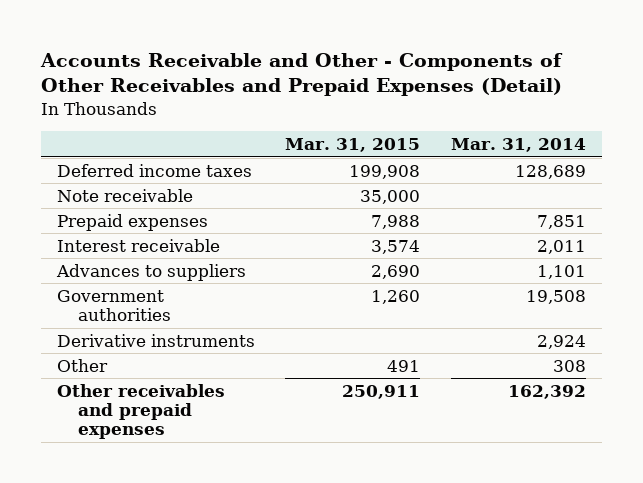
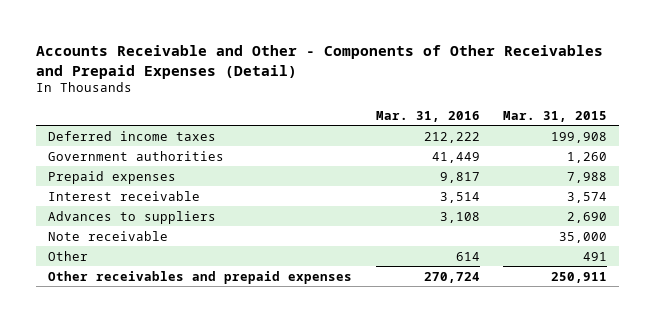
[451,138,587,153] Mar. 31, 2014 -> none
none -> [375,110,480,122] Mar. 31, 2016
[56,289,171,321] Government authorities -> [48,150,225,161] Government authorities
[56,333,255,347] Derivative instruments -> none
[56,188,193,202] Note receivable -> [48,230,169,241] Note receivable

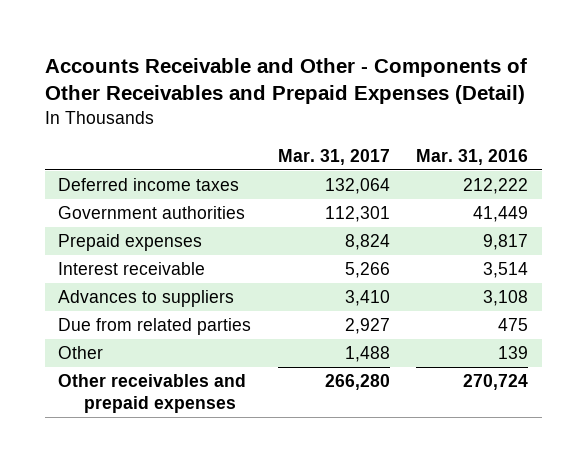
[503,110,608,122] Mar. 31, 2015 -> none
none -> [277,148,390,165] Mar. 31, 2017
[48,230,169,241] Note receivable -> none
none -> [58,318,252,336] Due from related parties
[455,251,480,261] 614 -> [498,346,529,360] 139

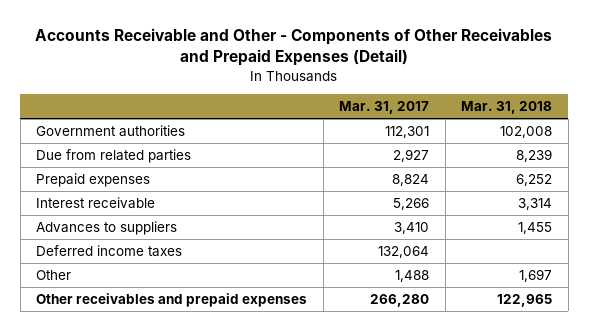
[416,148,529,165] Mar. 31, 2016 -> none
none -> [461,100,553,114] Mar. 31, 2018
[58,318,252,336] Due from related parties -> [36,148,192,163] Due from related parties
[58,178,240,192] Deferred income taxes -> [36,244,183,257] Deferred income taxes

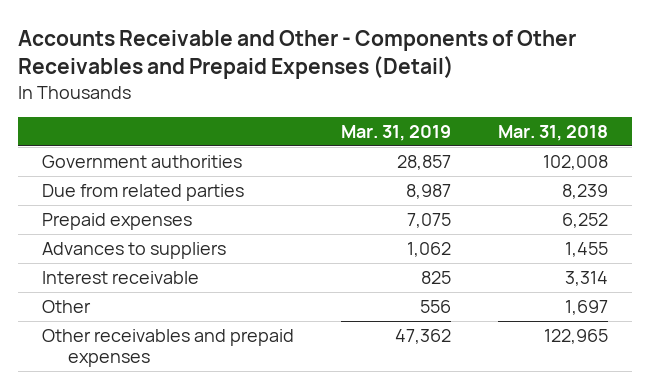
[339,100,430,114] Mar. 31, 2017 -> none
none -> [340,124,451,141] Mar. 31, 2019
[36,244,183,257] Deferred income taxes -> none
[36,196,156,209] Interest receivable -> [41,271,199,285] Interest receivable

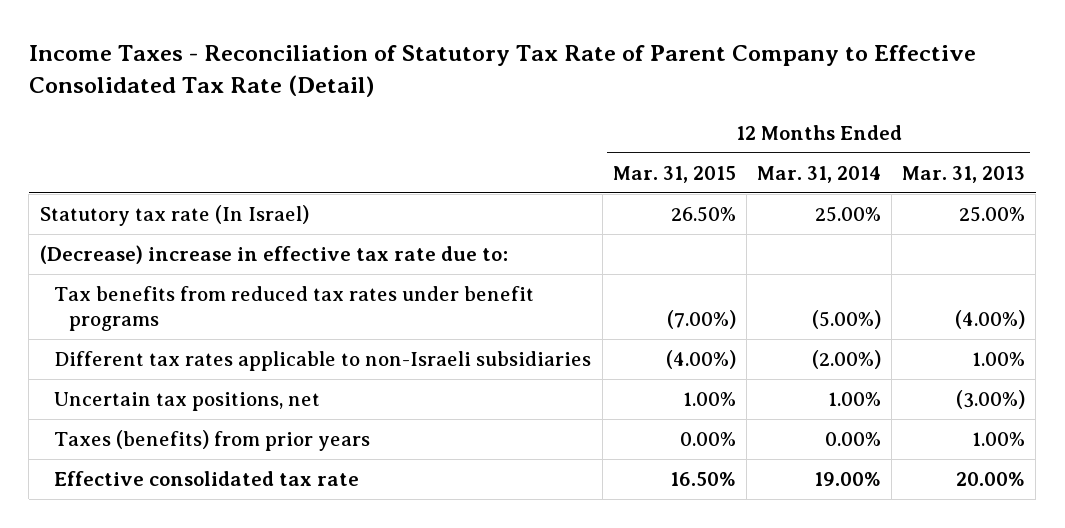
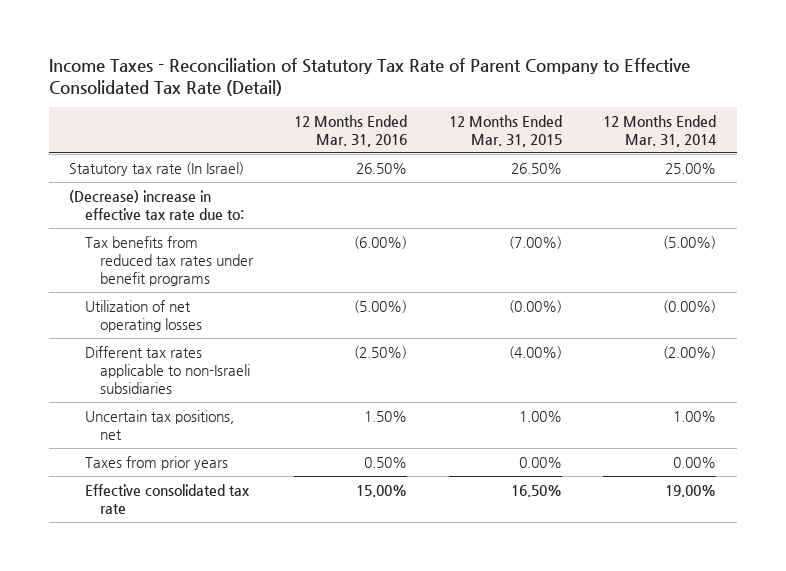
[901,165,1025,183] Mar. 31, 2013 -> none
none -> [294,114,408,147] 12 Months Ended Mar. 31, 2016
none -> [84,299,202,332] Utilization of net operating losses
[54,429,371,451] Taxes (benefits) from prior years -> [84,455,228,470] Taxes from prior years

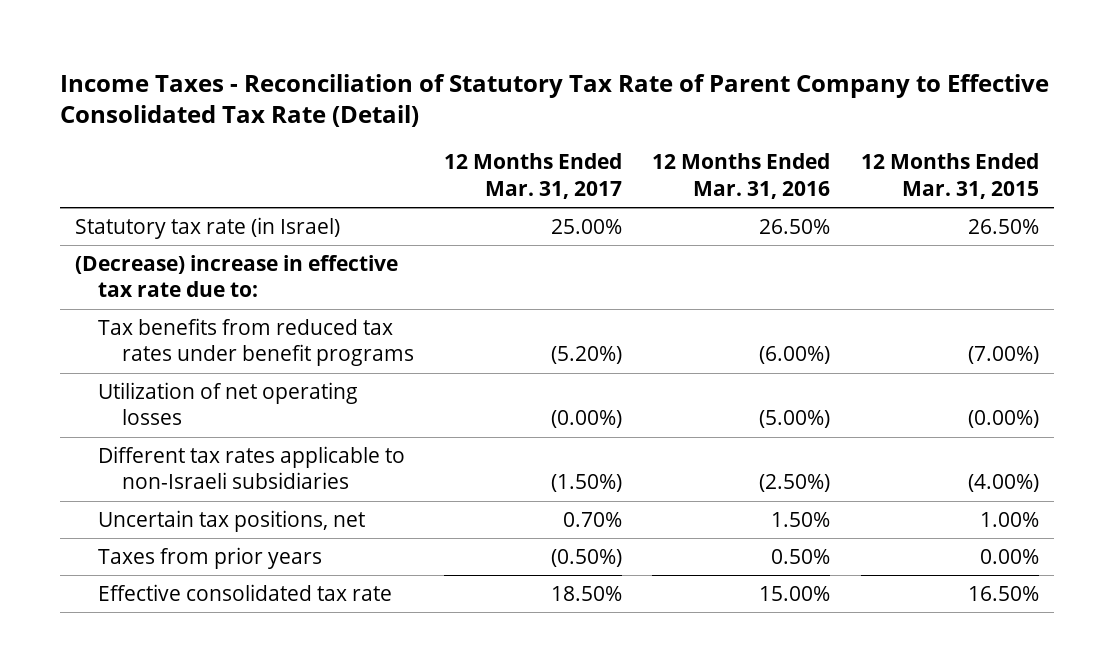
[603,114,718,147] 12 Months Ended Mar. 31, 2014 -> none
none -> [444,153,623,199] 12 Months Ended Mar. 31, 2017
[69,161,245,176] Statutory tax rate (In Israel) -> [74,216,340,239] Statutory tax rate (in Israel)

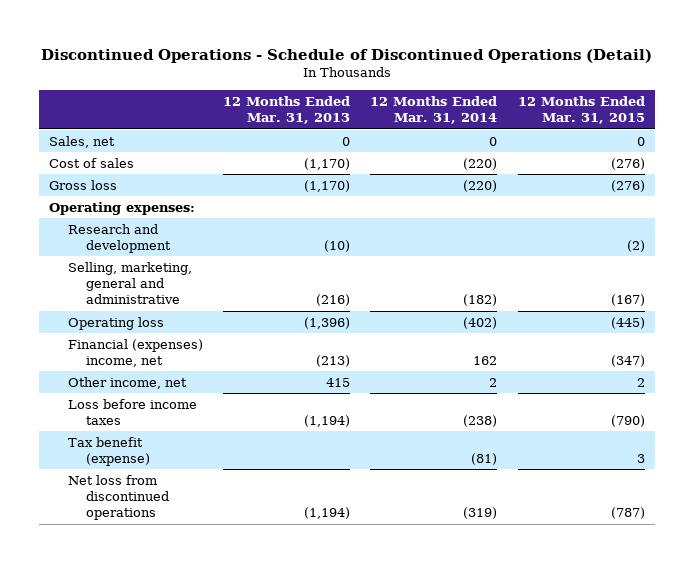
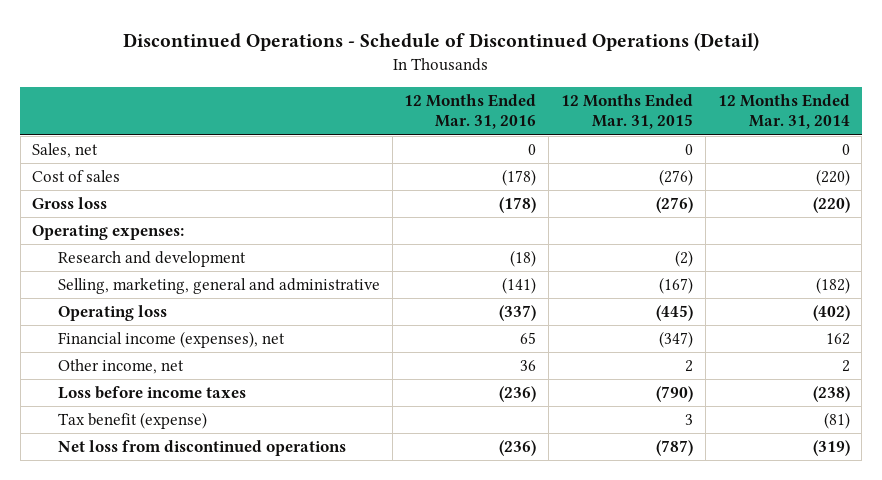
[223,96,351,125] 12 Months Ended Mar. 31, 2013 -> none
none -> [404,94,537,130] 12 Months Ended Mar. 31, 2016
[67,338,203,368] Financial (expenses) income, net -> [57,331,285,349] Financial income (expenses), net

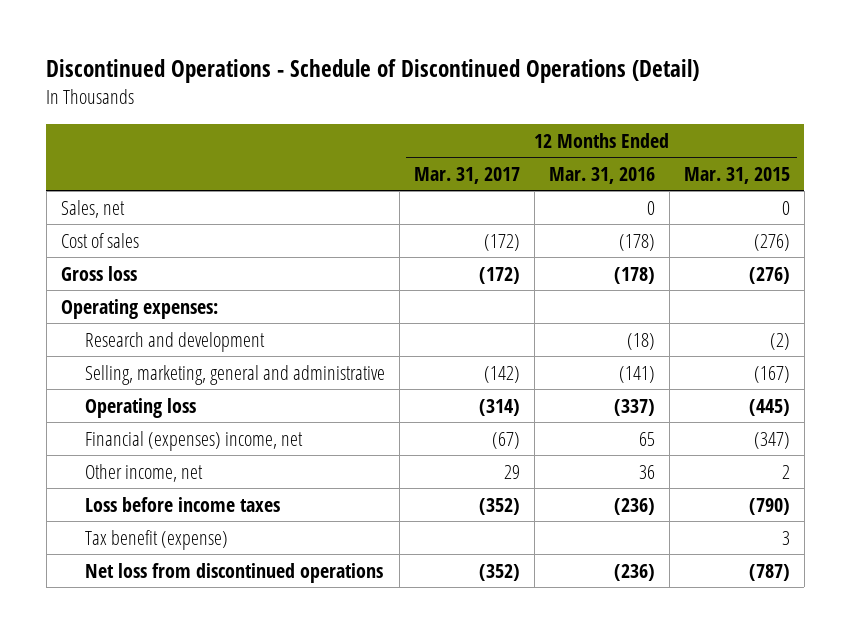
[717,94,850,130] 12 Months Ended Mar. 31, 2014 -> none
none -> [413,166,520,184] Mar. 31, 2017
[57,331,285,349] Financial income (expenses), net -> [84,430,303,451] Financial (expenses) income, net

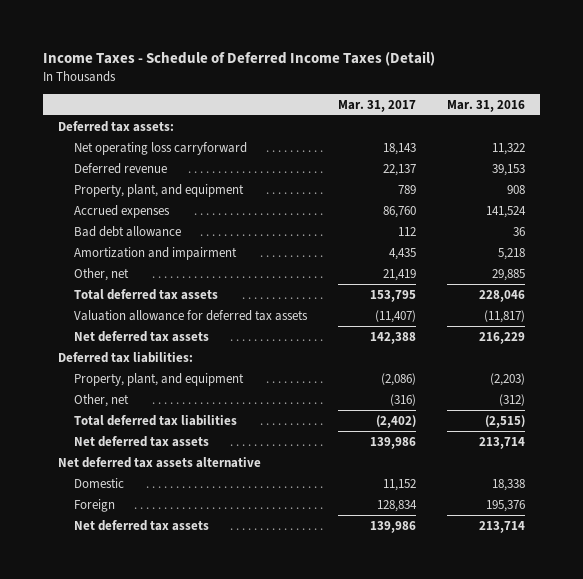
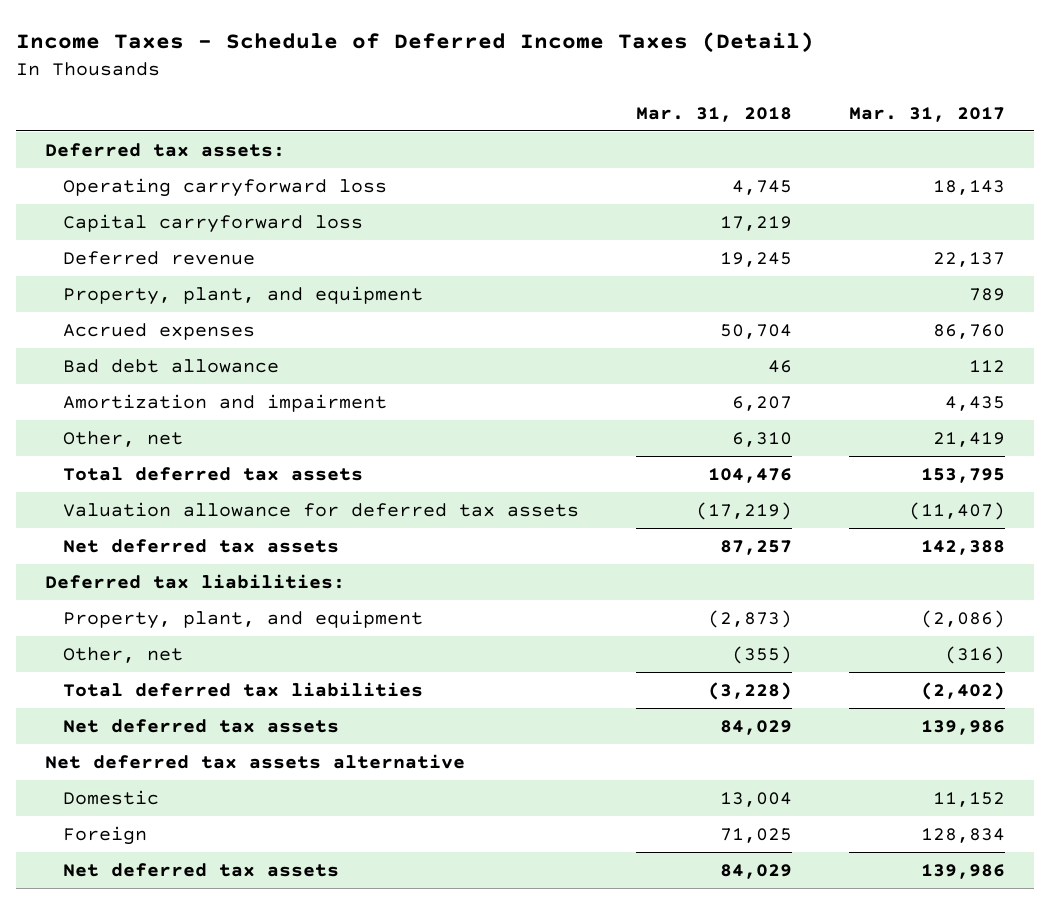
[446,99,525,112] Mar. 31, 2016 -> none
none -> [636,106,793,122] Mar. 31, 2018
[74,141,248,155] Net operating loss carryforward -> [63,177,388,197] Operating carryforward loss
none -> [63,213,364,233] Capital carryforward loss

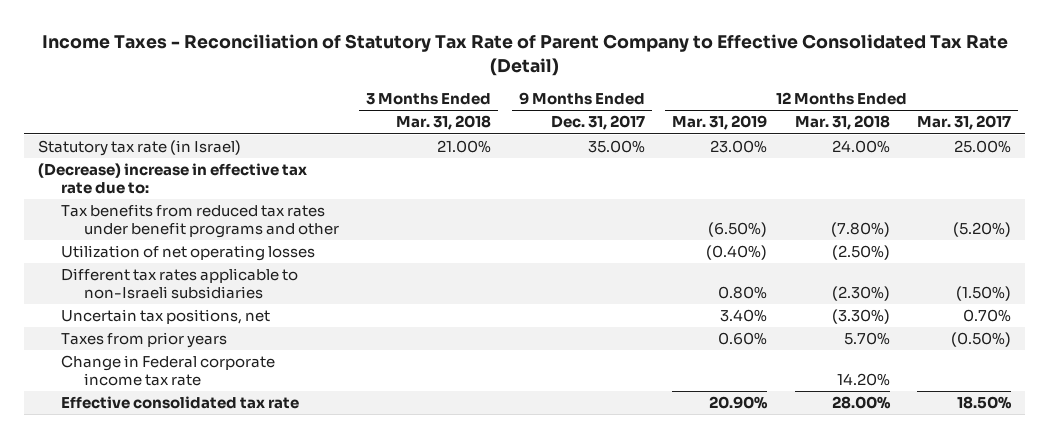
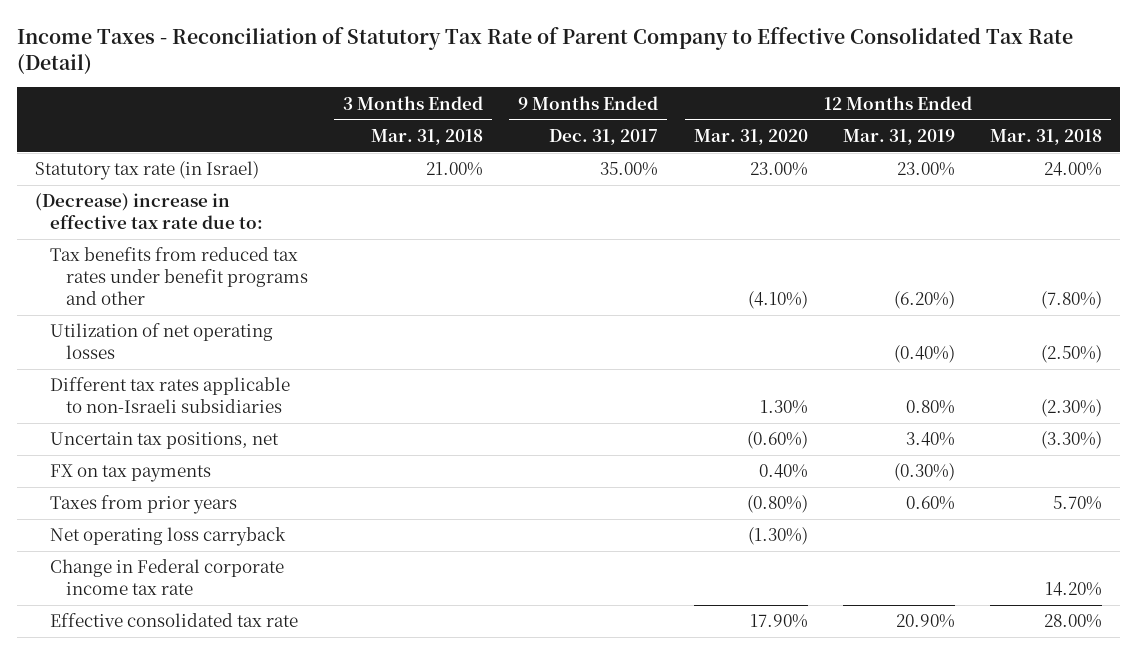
[917,115,1012,131] Mar. 31, 2017 -> none
none -> [693,128,808,145] Mar. 31, 2020
[708,222,768,238] (6.50%) -> [893,290,955,309] (6.20%)
none -> [50,464,212,483] FX on tax payments
none -> [50,527,287,547] Net operating loss carryback

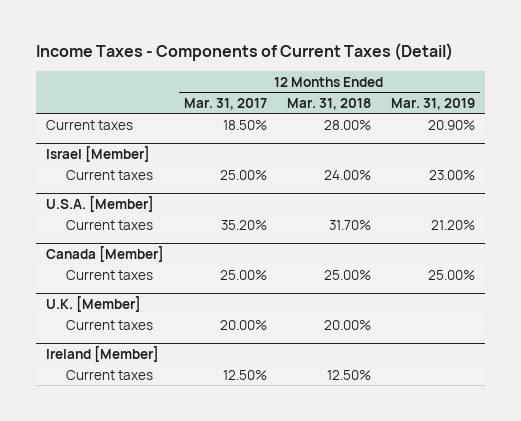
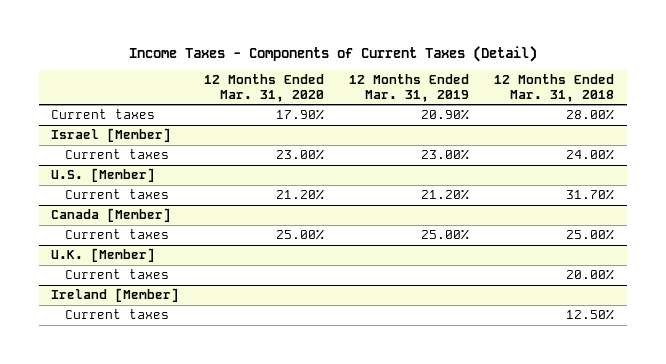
[184,97,268,110] Mar. 31, 2017 -> none
none -> [204,74,325,102] 12 Months Ended Mar. 31, 2020
[46,195,155,212] U.S.A. [Member] -> [51,168,156,183] U.S. [Member]

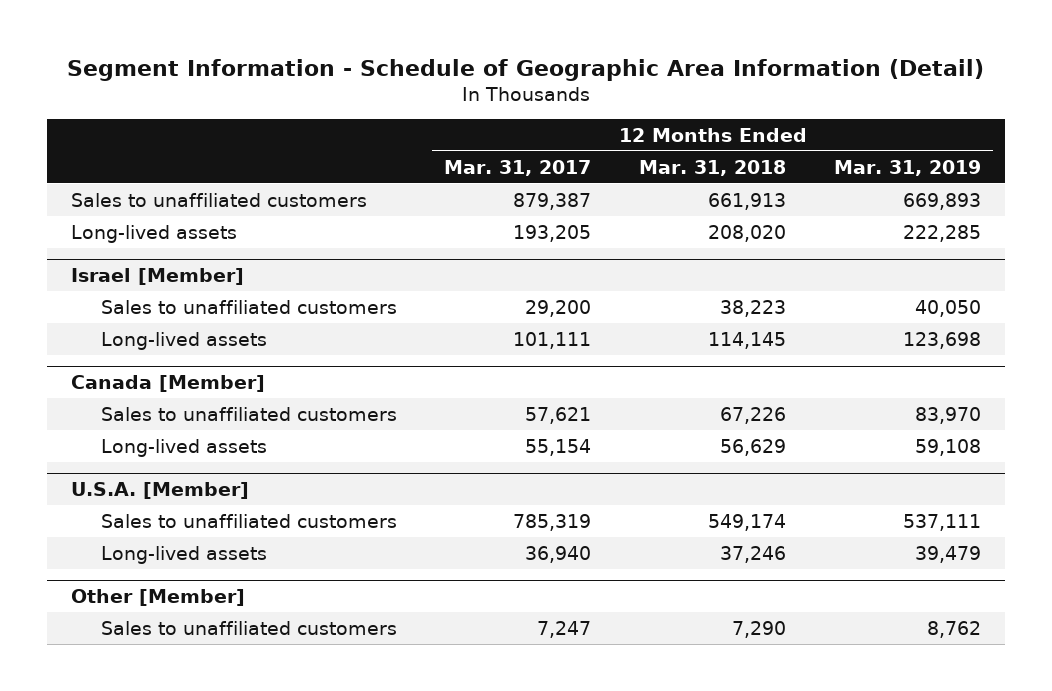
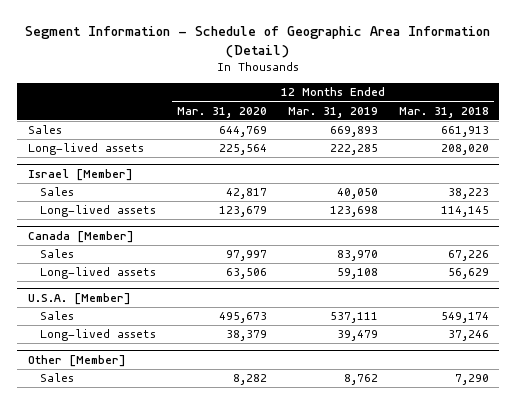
[444,159,592,176] Mar. 31, 2017 -> none
none -> [177,106,268,118] Mar. 31, 2020
[70,192,367,207] Sales to unaffiliated customers -> [27,125,62,135] Sales
[100,299,397,314] Sales to unaffiliated customers -> [40,187,75,197] Sales
[100,406,397,421] Sales to unaffiliated customers -> [40,249,75,259] Sales
[100,513,397,528] Sales to unaffiliated customers -> [40,311,75,321] Sales
[100,620,397,635] Sales to unaffiliated customers -> [40,373,75,383] Sales

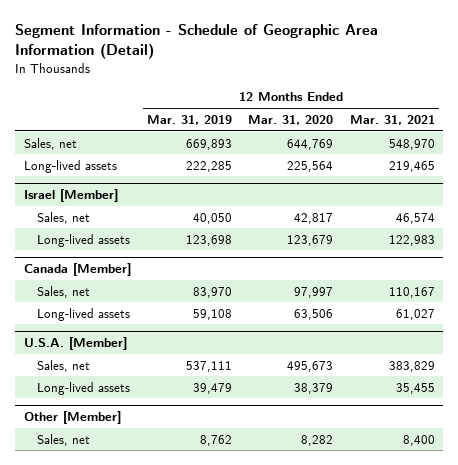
[398,106,489,118] Mar. 31, 2018 -> none
none -> [349,114,435,125] Mar. 31, 2021
[27,125,62,135] Sales -> [23,137,77,150] Sales, net
[40,187,75,197] Sales -> [36,211,90,224] Sales, net
[40,249,75,259] Sales -> [36,285,90,298] Sales, net
[40,311,75,321] Sales -> [36,359,90,372] Sales, net
[40,373,75,383] Sales -> [36,433,90,446] Sales, net

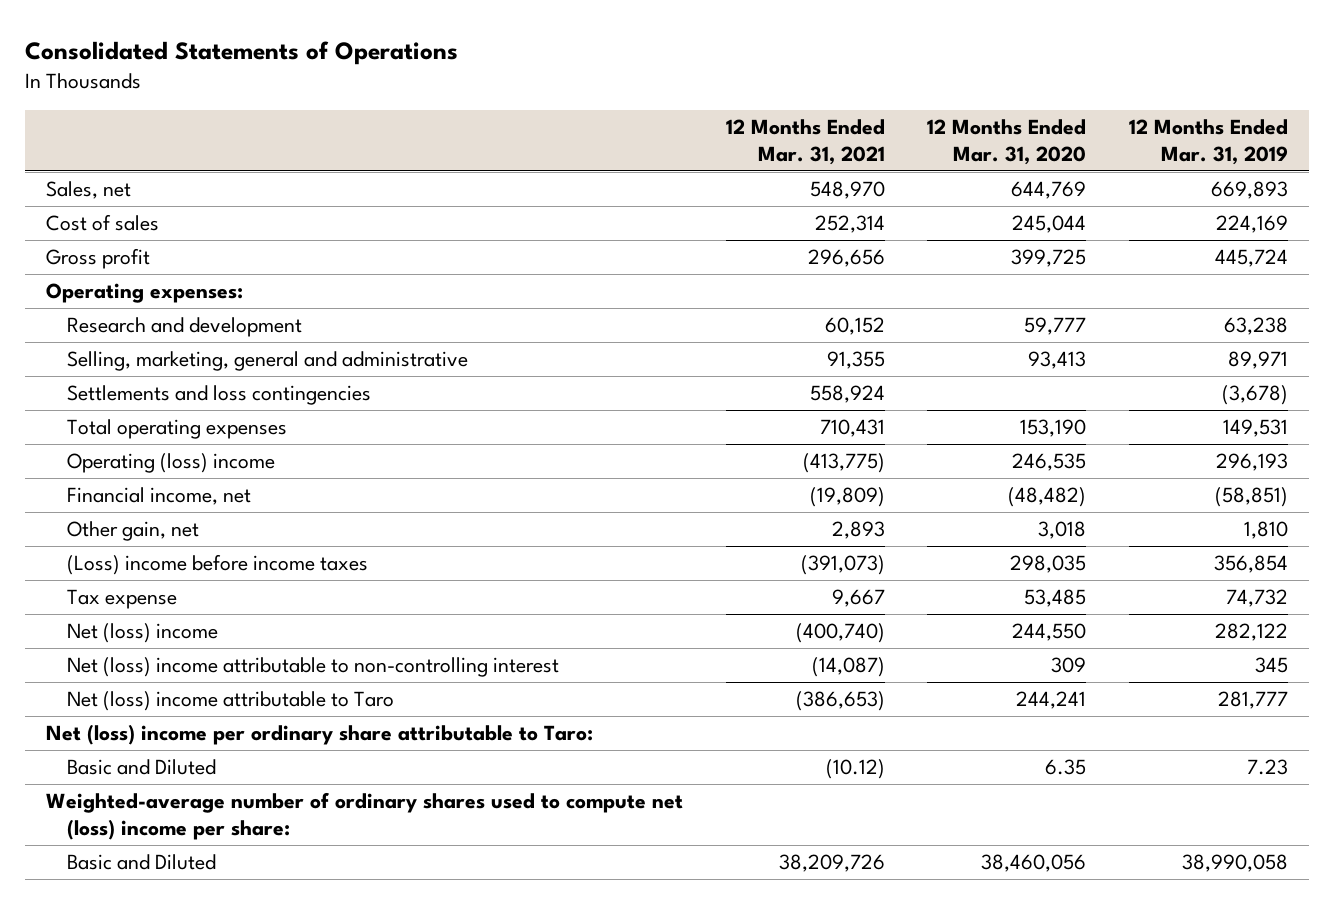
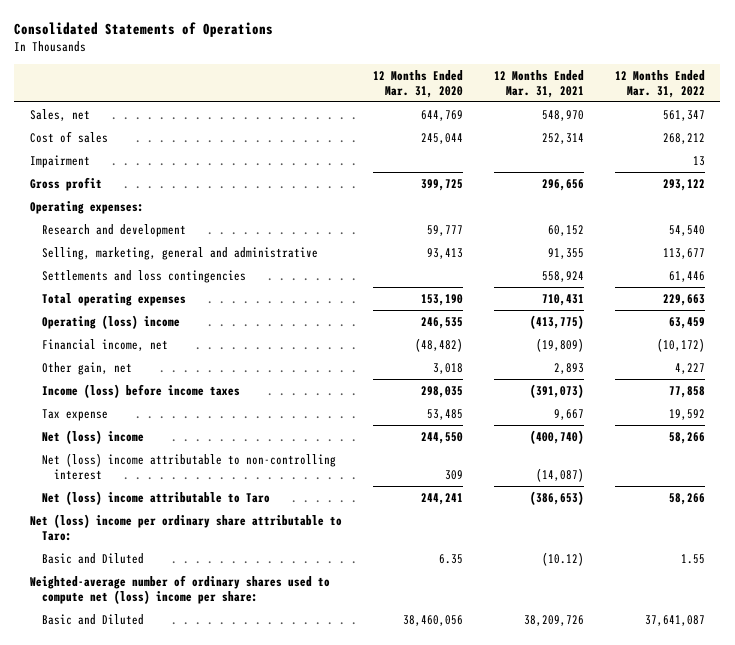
[1128,118,1288,166] 12 Months Ended Mar. 31, 2019 -> none
none -> [614,69,705,98] 12 Months Ended Mar. 31, 2022
none -> [29,154,90,168] Impairment
[67,554,369,576] (Loss) income before income taxes -> [41,383,240,398] Income (loss) before income taxes

